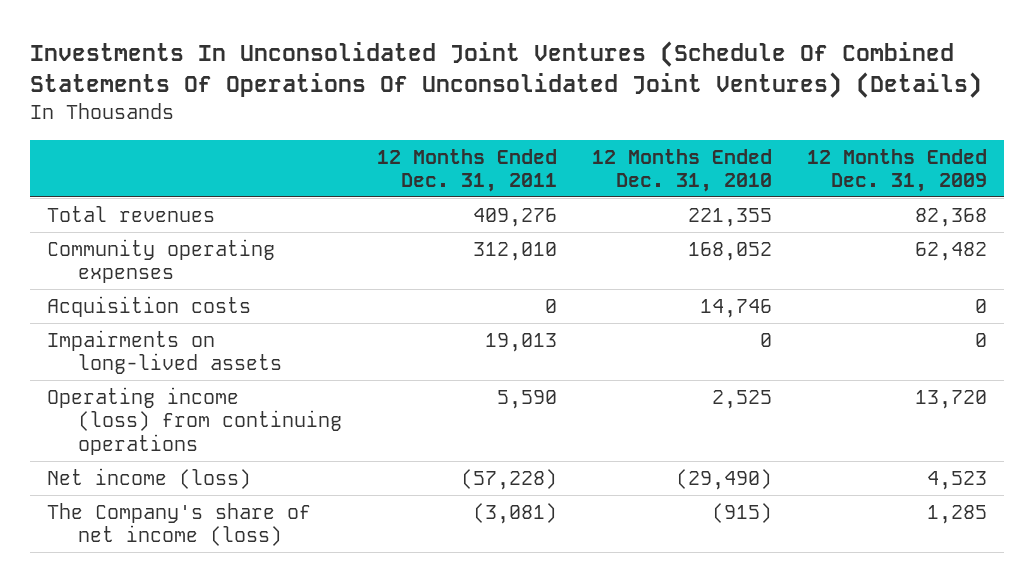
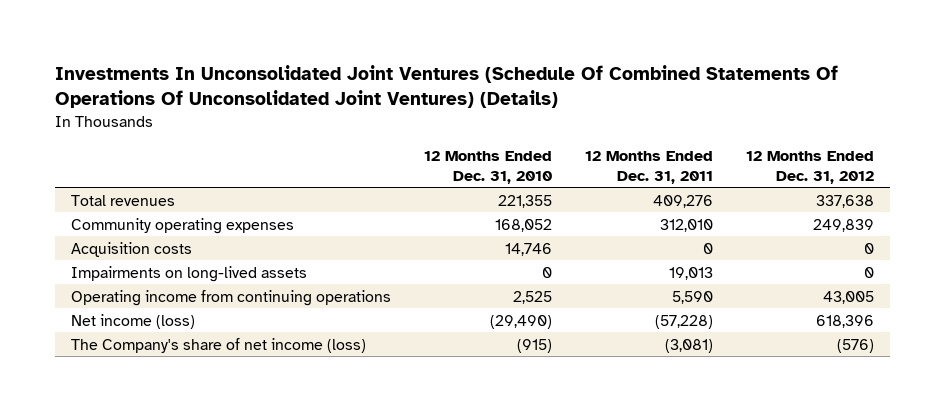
[806,148,987,192] 12 Months Ended Dec. 31, 2009 -> none
none -> [745,150,874,184] 12 Months Ended Dec. 31, 2012
[47,387,343,455] Operating income (loss) from continuing operations -> [71,289,392,306] Operating income from continuing operations

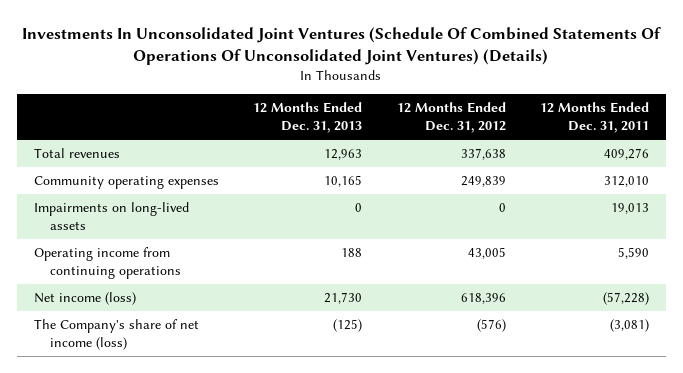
[424,150,553,184] 12 Months Ended Dec. 31, 2010 -> none
none -> [253,101,363,134] 12 Months Ended Dec. 31, 2013
[71,241,193,257] Acquisition costs -> none

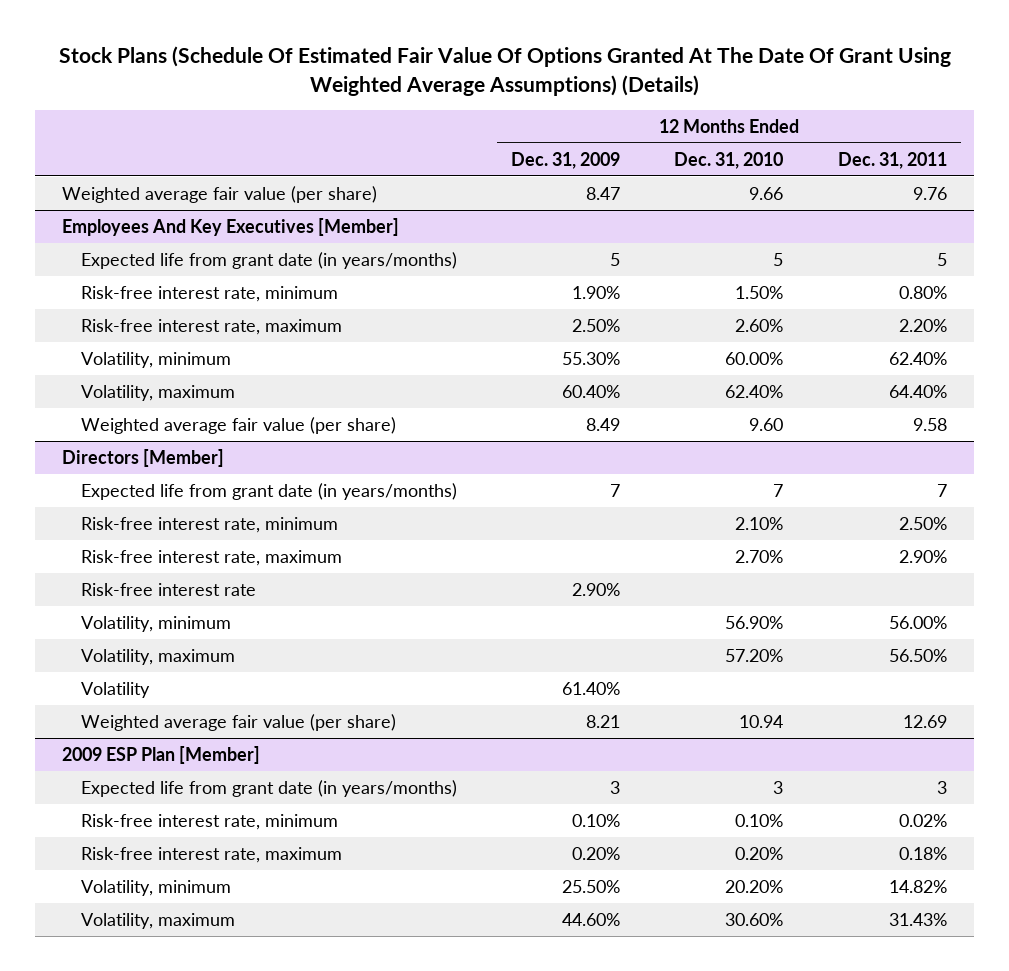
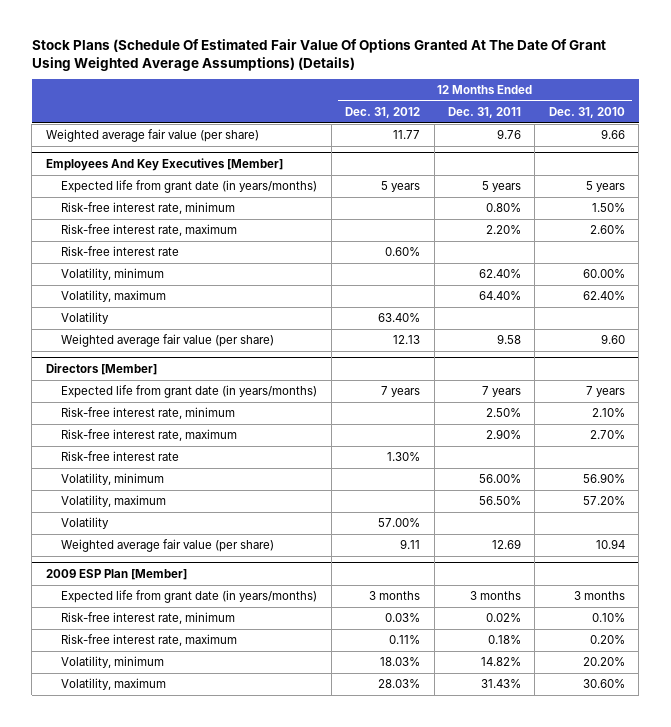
[511,152,621,170] Dec. 31, 2009 -> none
none -> [345,106,421,118] Dec. 31, 2012
[773,253,784,267] 5 -> [585,181,625,193] 5 years
[936,253,947,267] 5 -> [482,181,522,193] 5 years
none -> [61,246,180,257] Risk-free interest rate
none -> [61,312,110,325] Volatility
[773,484,784,498] 7 -> [585,386,625,398] 7 years
[936,484,947,498] 7 -> [482,386,522,398] 7 years
[773,781,784,795] 3 -> [573,591,625,601] 3 months
[936,781,947,795] 3 -> [470,591,522,601] 3 months

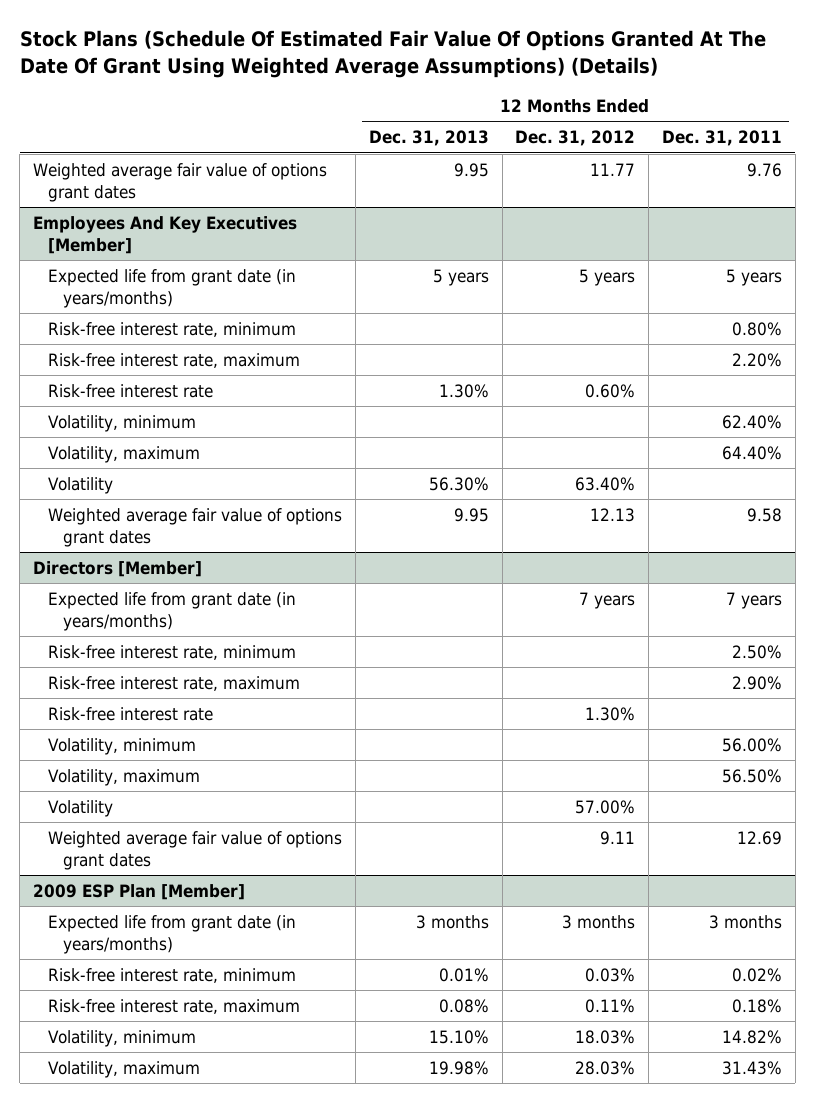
[548,106,625,118] Dec. 31, 2010 -> none
none -> [368,130,489,147] Dec. 31, 2013
[45,129,259,143] Weighted average fair value (per share) -> [33,162,328,202] Weighted average fair value of options grant dates
[61,334,275,348] Weighted average fair value (per share) -> [48,507,343,547] Weighted average fair value of options grant dates
[61,539,275,553] Weighted average fair value (per share) -> [48,830,343,870] Weighted average fair value of options grant dates

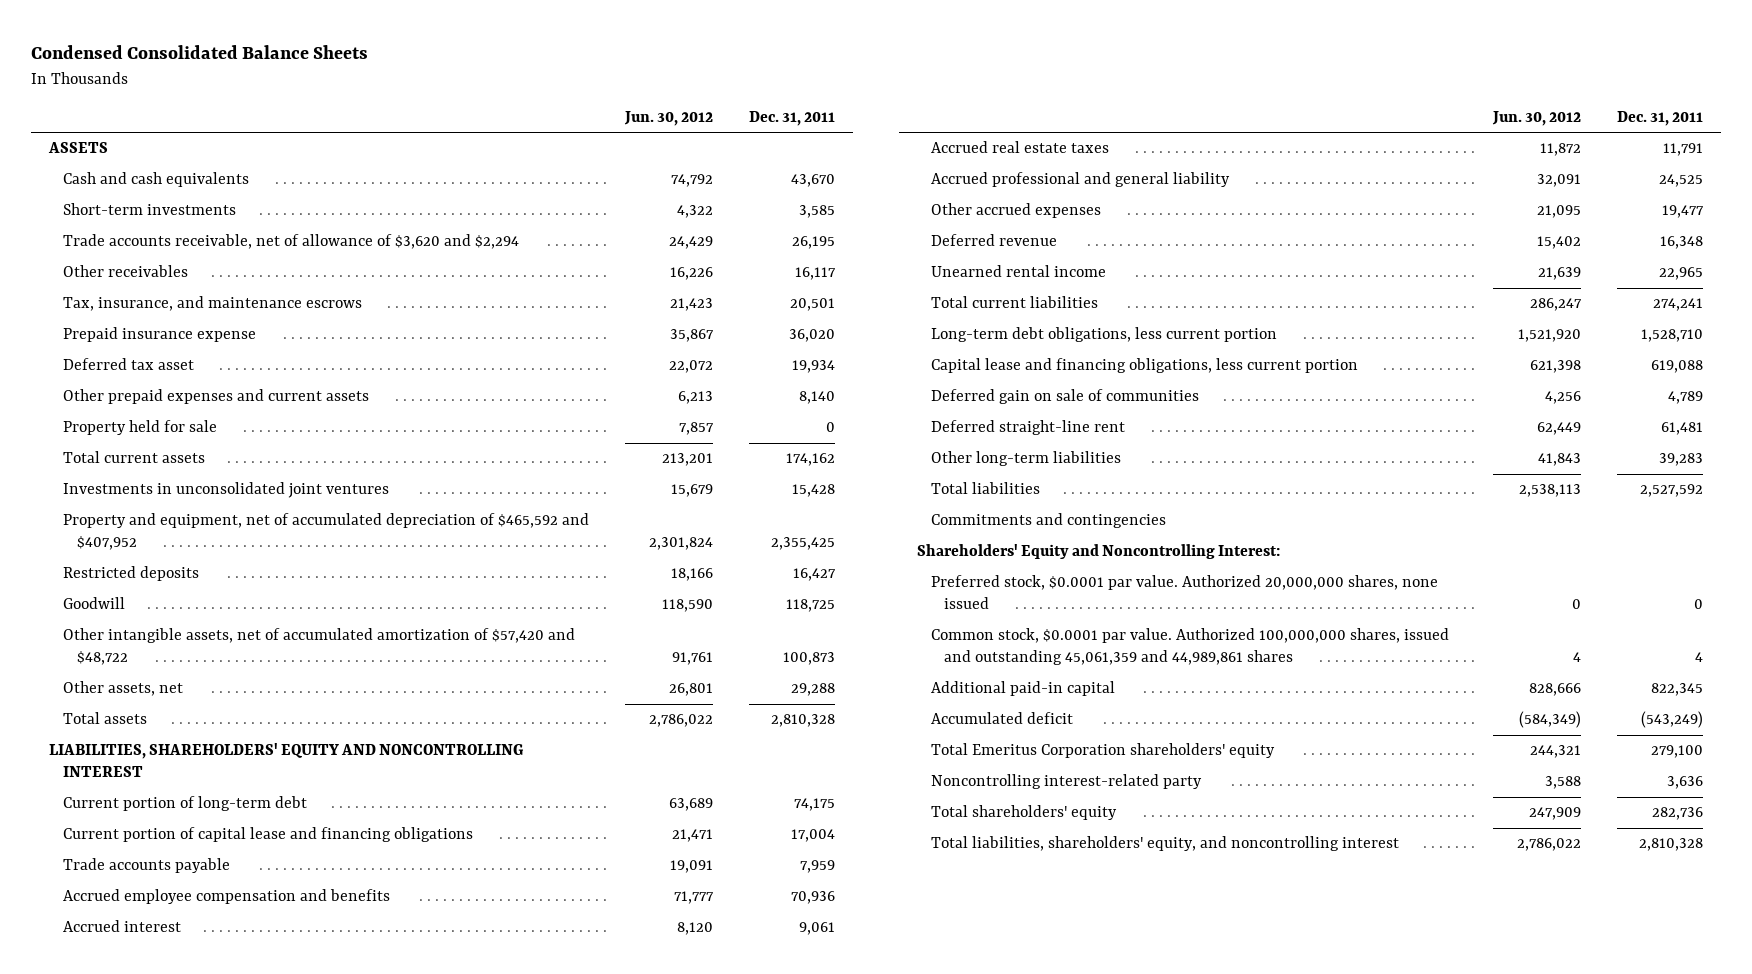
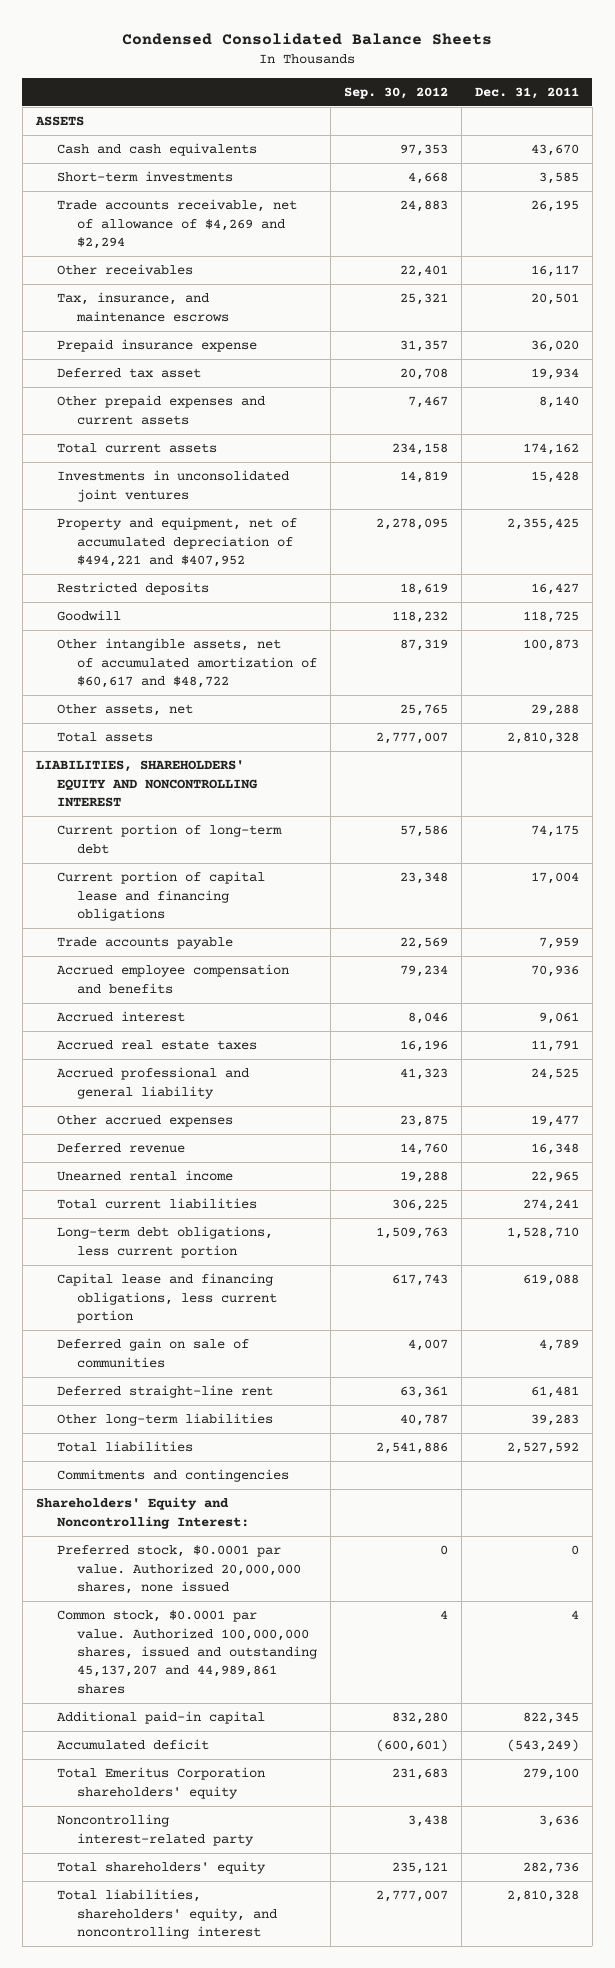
[623,111,713,127] Jun. 30, 2012 -> none
none -> [344,86,449,99] Sep. 30, 2012
[62,234,519,250] Trade accounts receivable, net of allowance of $3,620 and $2,294 -> [56,199,297,249] Trade accounts receivable, net of allowance of $4,269 and $2,294
[62,420,217,436] Property held for sale -> none
[62,513,589,551] Property and equipment, net of accumulated depreciation of $465,592 and $407,952 -> [56,517,297,567] Property and equipment, net of accumulated depreciation of $494,221 and $407,952
[62,628,575,666] Other intangible assets, net of accumulated amortization of $57,420 and $48,722 -> [56,638,318,688] Other intangible assets, net of accumulated amortization of $60,617 and $48,722
[930,628,1449,666] Common stock, $0.0001 par value. Authorized 100,000,000 shares, issued and outstanding 45,061,359 and 44,989,861 shares -> [56,1610,318,1694] Common stock, $0.0001 par value. Authorized 100,000,000 shares, issued and outstanding 45,137,207 and 44,989,861 shares

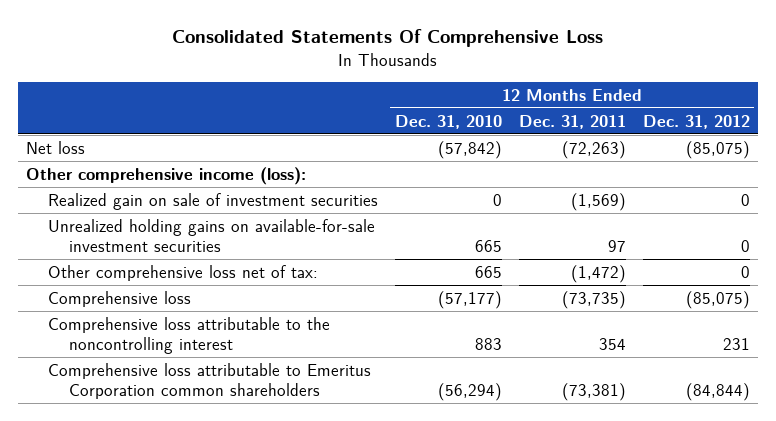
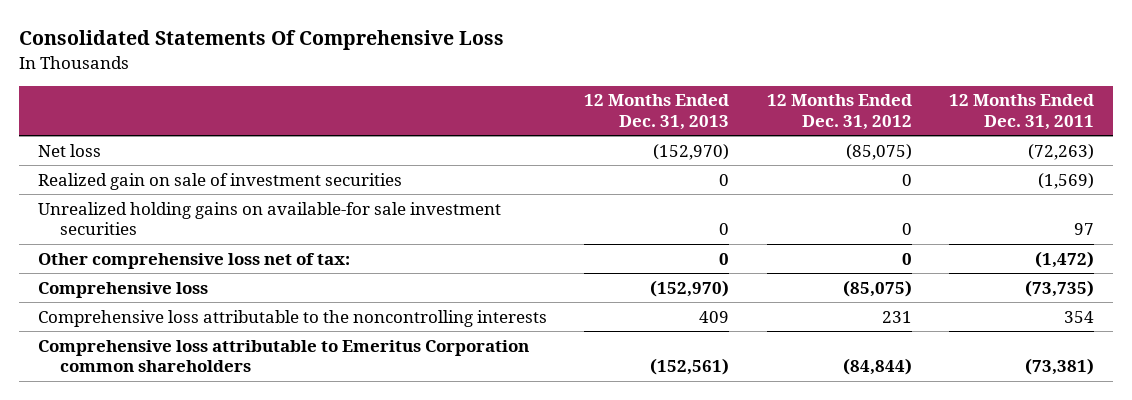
[394,114,502,129] Dec. 31, 2010 -> none
none -> [584,94,730,130] 12 Months Ended Dec. 31, 2013
[26,166,307,185] Other comprehensive income (loss): -> none
[47,218,375,253] Unrealized holding gains on available-for-sale investment securities -> [37,201,501,236] Unrealized holding gains on available-for sale investment securities
[47,316,330,355] Comprehensive loss attributable to the noncontrolling interest -> [37,309,547,327] Comprehensive loss attributable to the noncontrolling interests

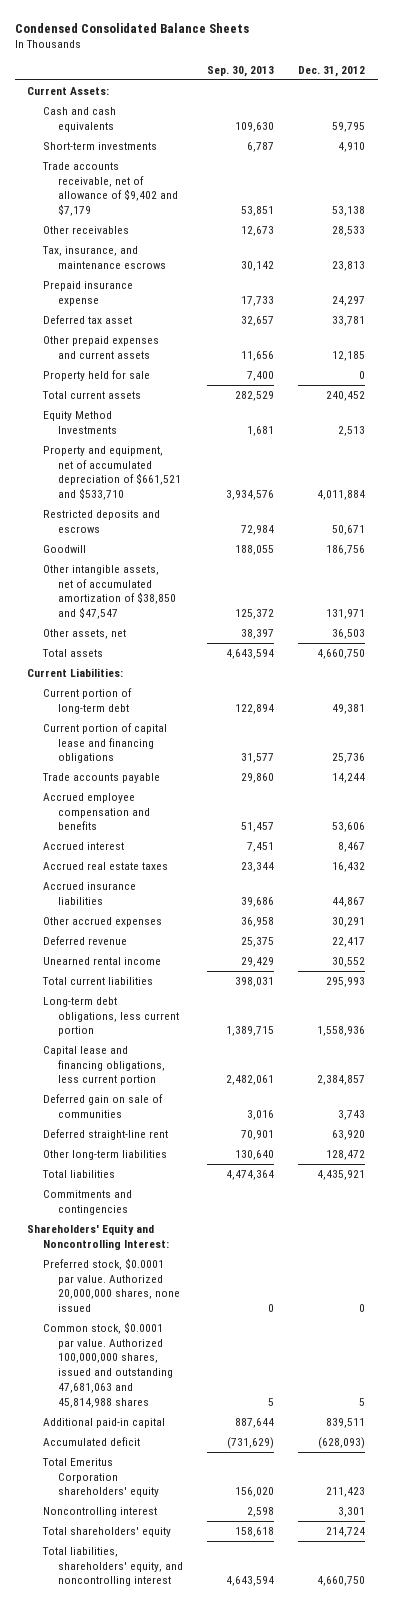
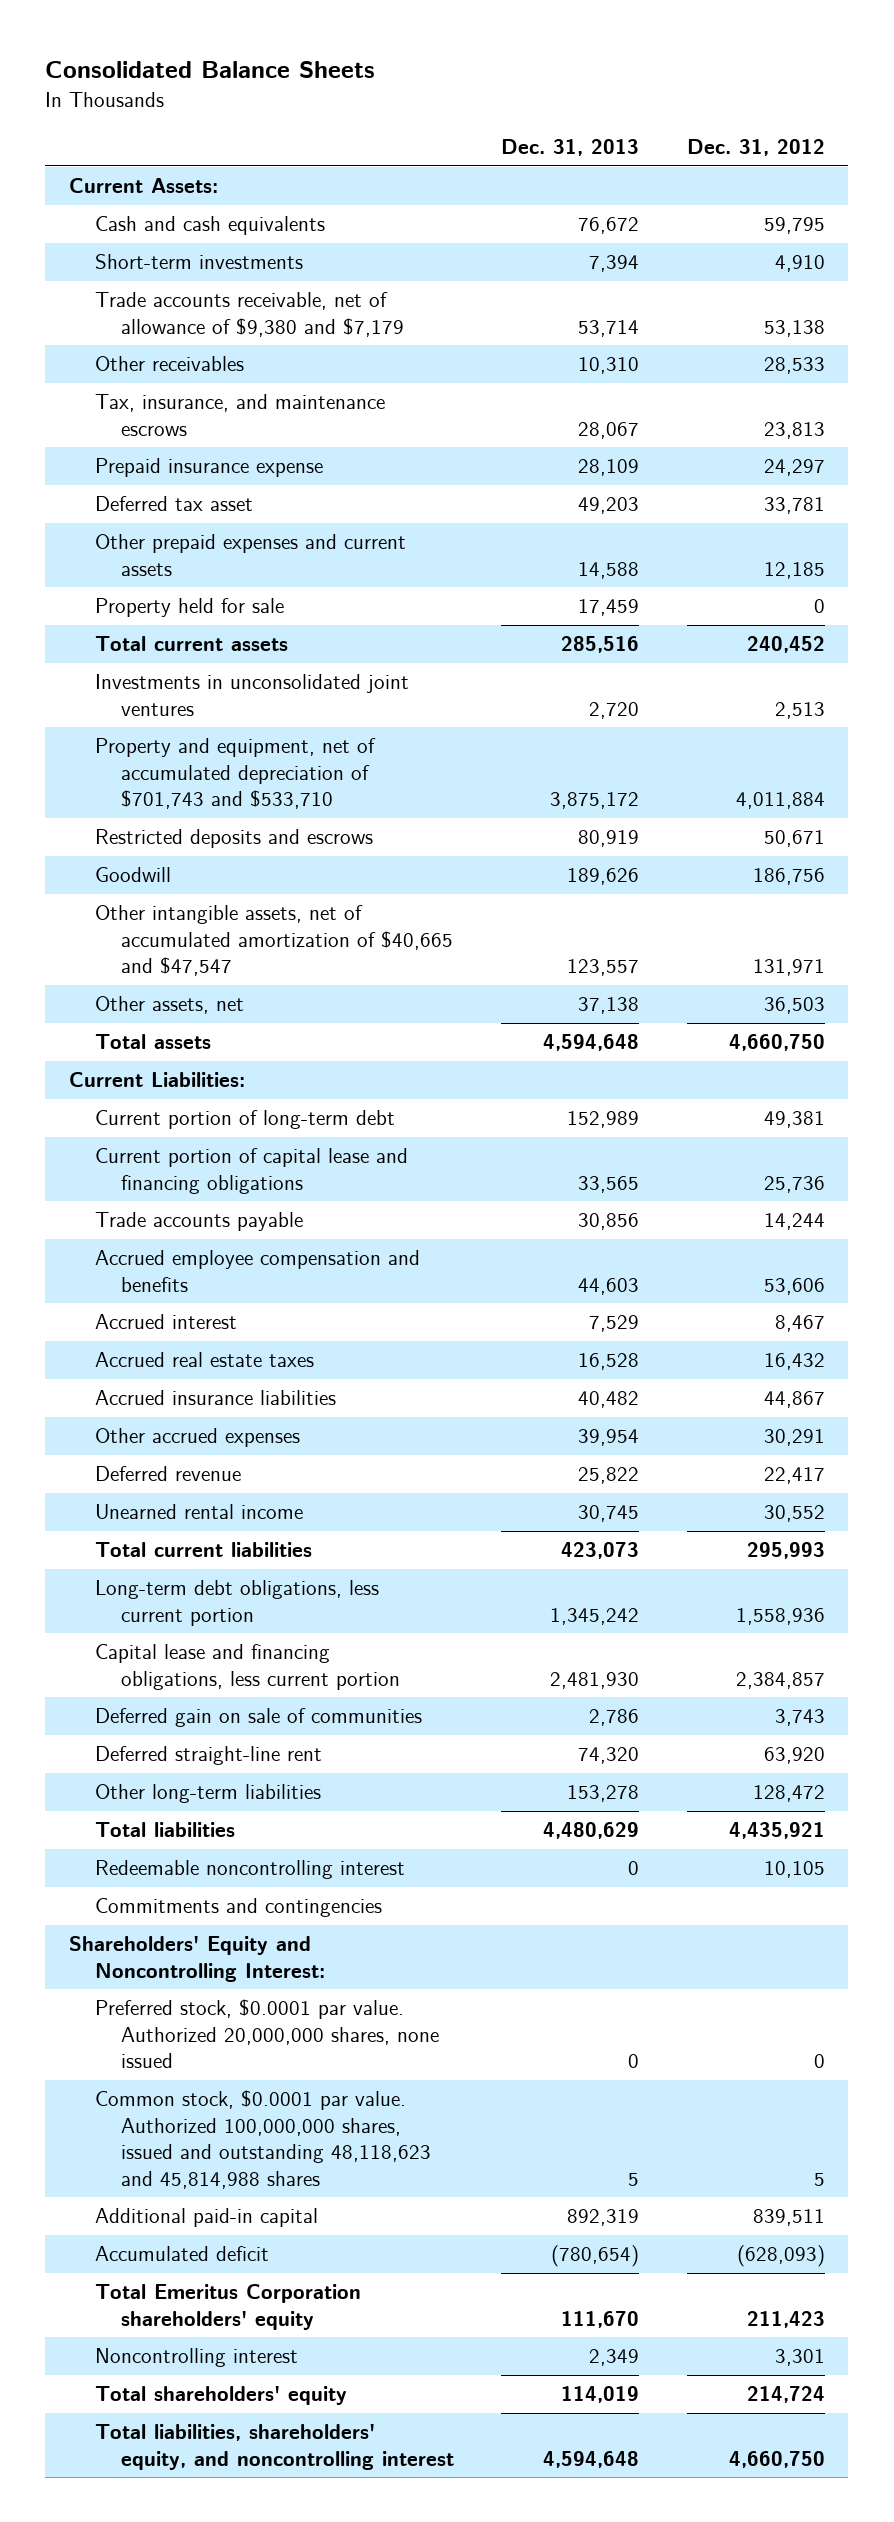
[15,22,250,33] Condensed Consolidated Balance Sheets -> [45,61,376,79] Consolidated Balance Sheets
[207,65,275,77] Sep. 30, 2013 -> none
none -> [501,139,640,157] Dec. 31, 2013
[41,162,178,217] Trade accounts receivable, net of allowance of $9,402 and $7,179 -> [95,292,405,337] Trade accounts receivable, net of allowance of $9,380 and $7,179
[42,411,117,434] Equity Method Investments -> [95,674,410,716] Investments in unconsolidated joint ventures
[42,446,181,501] Property and equipment, net of accumulated depreciation of $661,521 and $533,710 -> [95,738,377,810] Property and equipment, net of accumulated depreciation of $701,743 and $533,710
[42,565,176,620] Other intangible assets, net of accumulated amortization of $38,850 and $47,547 -> [95,905,454,977] Other intangible assets, net of accumulated amortization of $40,665 and $47,547
none -> [95,1860,406,1880] Redeemable noncontrolling interest
[42,1322,173,1408] Common stock, $0.0001 par value. Authorized 100,000,000 shares, issued and outstanding 47,681,063 and 45,814,988 shares -> [95,2090,432,2189] Common stock, $0.0001 par value. Authorized 100,000,000 shares, issued and outstanding 48,118,623 and 45,814,988 shares

